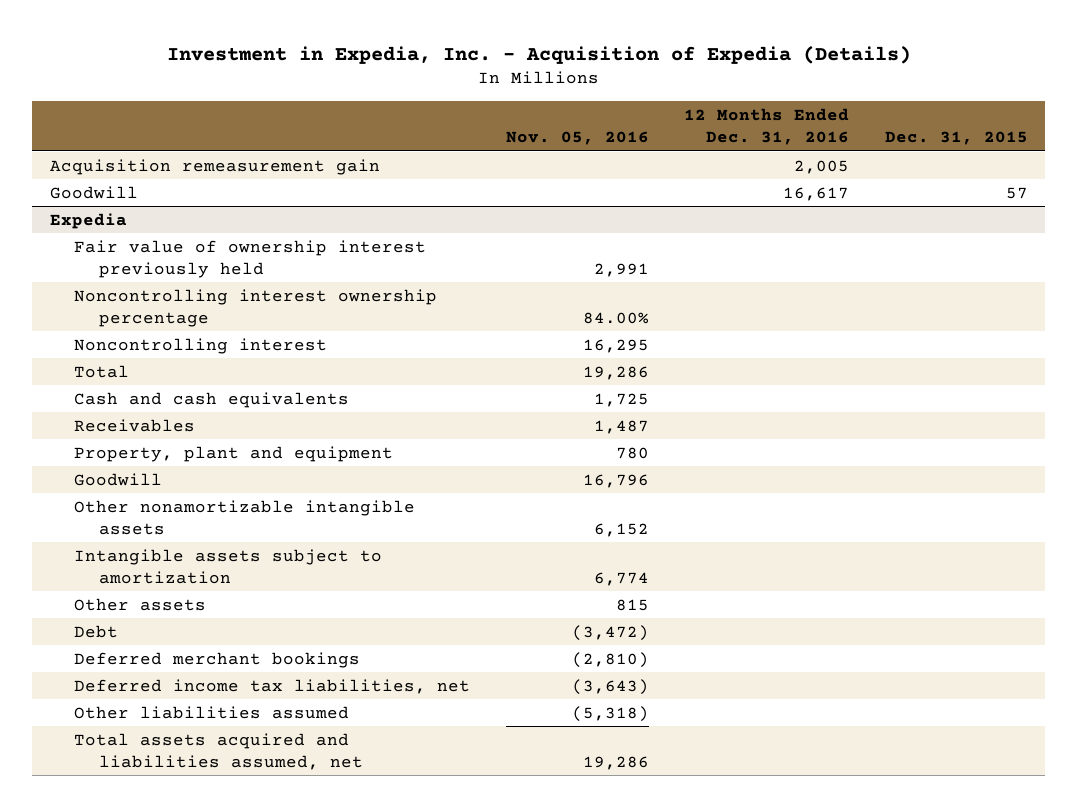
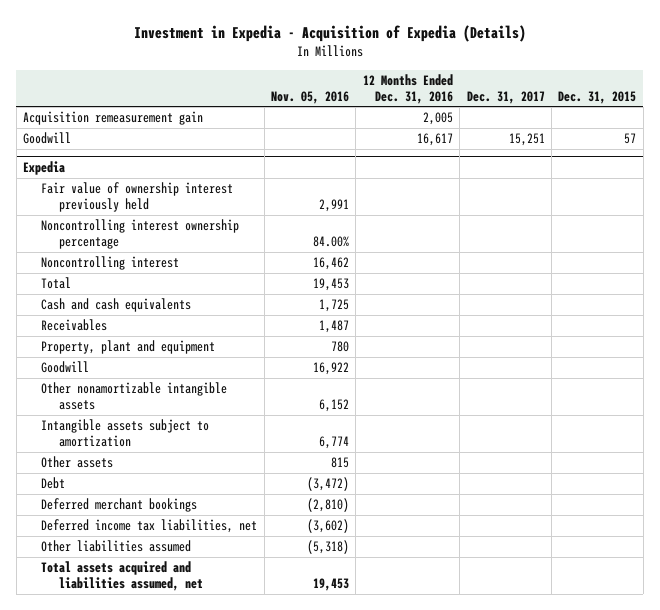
[166,45,911,64] Investment in Expedia, Inc. - Acquisition of Expedia (Details) -> [133,24,526,42] Investment in Expedia - Acquisition of Expedia (Details)
none -> [466,90,545,104] Dec. 31, 2017
[582,338,649,353] 16,295 -> [313,257,350,271] 16,462
[582,365,649,380] 19,286 -> [313,278,350,292] 19,453
[582,473,649,488] 16,796 -> [313,362,350,376] 16,922
[571,678,649,695] (3,643) -> [307,519,350,534] (3,602)
[582,755,649,770] 19,286 -> [313,577,350,591] 19,453

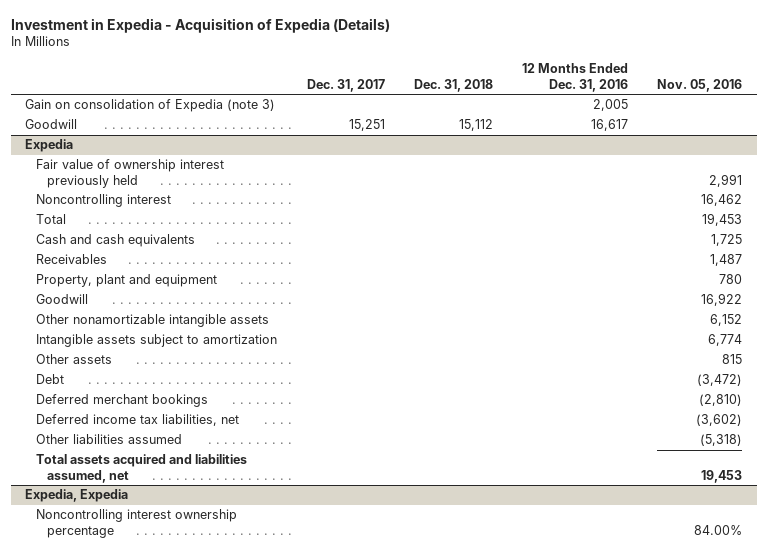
[558,90,637,104] Dec. 31, 2015 -> none
none -> [413,78,493,92] Dec. 31, 2018
[23,111,204,126] Acquisition remeasurement gain -> [25,99,276,113] Gain on consolidation of Expedia (note 3)
[41,219,240,249] Noncontrolling interest ownership percentage -> none
none -> [25,489,129,503] Expedia, Expedia
none -> [36,509,238,538] Noncontrolling interest ownership percentage

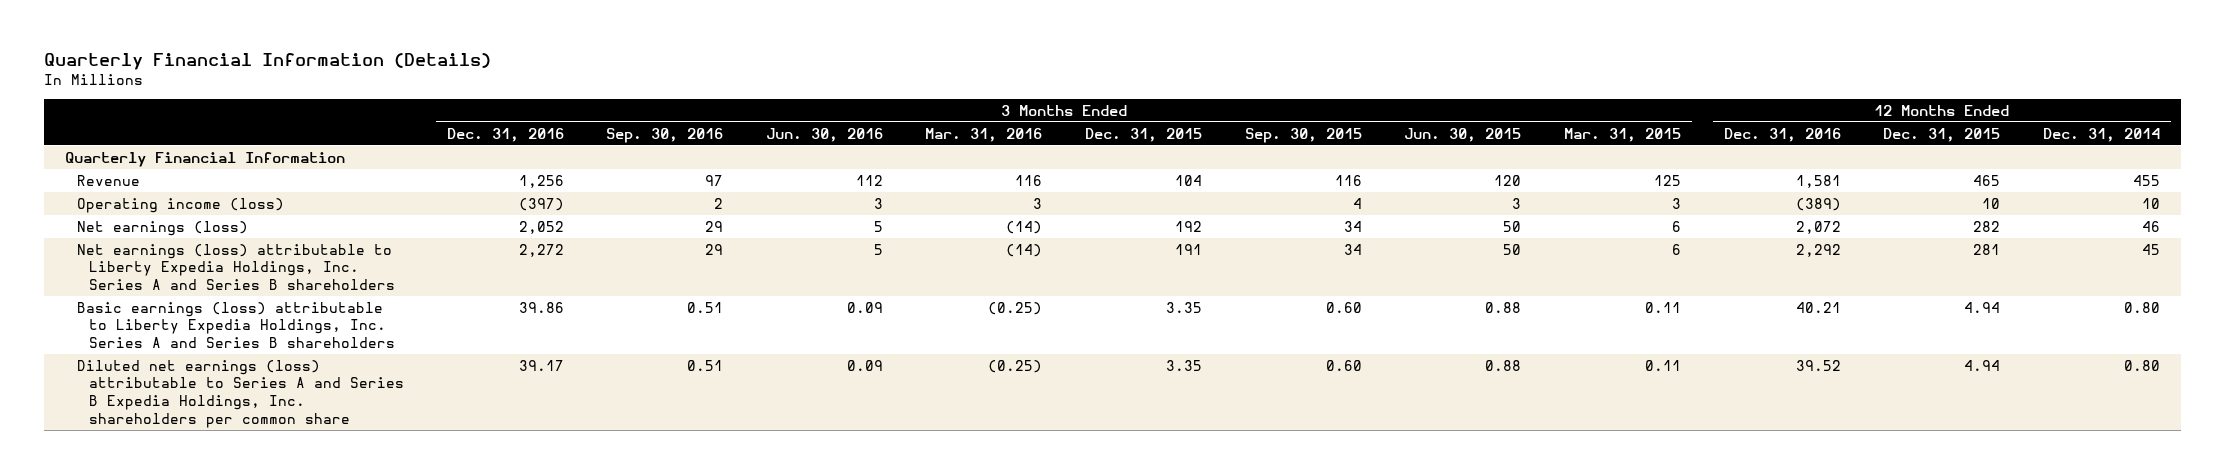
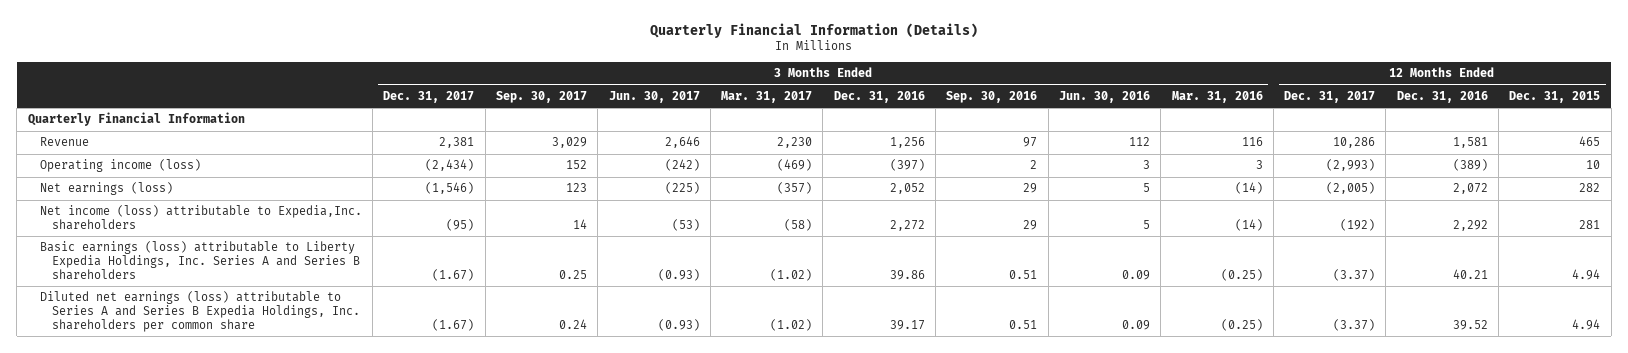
[1085,127,1203,142] Dec. 31, 2015 -> none
[1244,127,1362,143] Sep. 30, 2015 -> none
[1404,127,1522,142] Jun. 30, 2015 -> none
[1563,127,1681,142] Mar. 31, 2015 -> none
[2042,127,2160,142] Dec. 31, 2014 -> none
none -> [383,90,475,103] Dec. 31, 2017
none -> [495,90,587,103] Sep. 30, 2017
none -> [608,90,700,103] Jun. 30, 2017
none -> [721,90,813,103] Mar. 31, 2017
none -> [1284,90,1376,103] Dec. 31, 2017
[76,243,395,291] Net earnings (loss) attributable to Liberty Expedia Holdings, Inc. Series A and Series B shareholders -> [39,205,362,231] Net income (loss) attributable to Expedia,Inc. shareholders

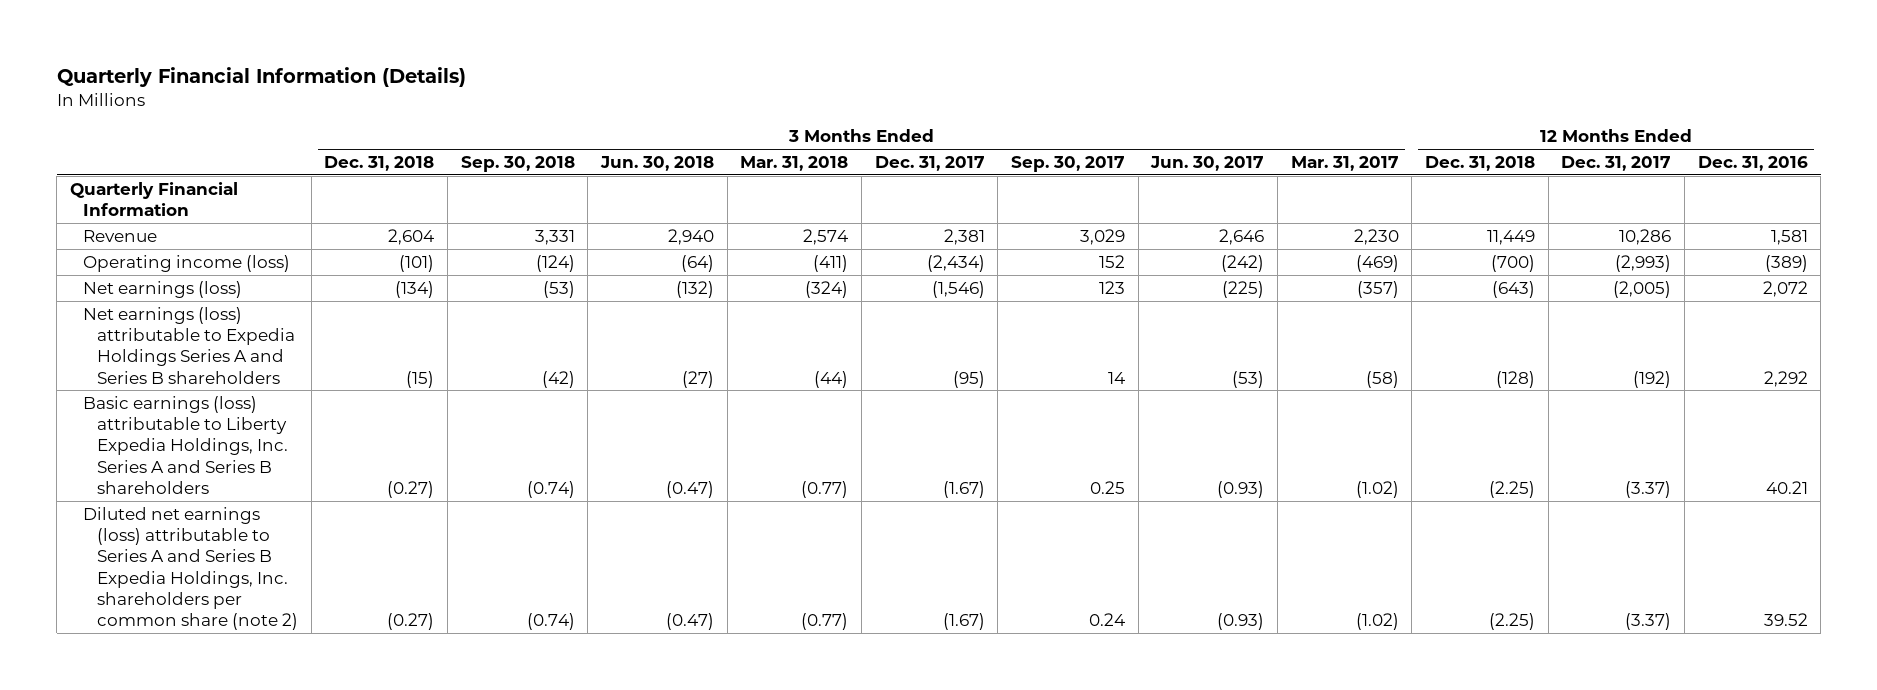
[833,90,925,103] Dec. 31, 2016 -> none
[946,90,1038,103] Sep. 30, 2016 -> none
[1058,90,1150,103] Jun. 30, 2016 -> none
[1171,90,1263,103] Mar. 31, 2016 -> none
[1509,90,1601,103] Dec. 31, 2015 -> none
none -> [324,155,435,171] Dec. 31, 2018
none -> [460,155,575,172] Sep. 30, 2018
none -> [600,155,715,171] Jun. 30, 2018
none -> [740,155,849,171] Mar. 31, 2018
none -> [1425,155,1536,171] Dec. 31, 2018
[39,205,362,231] Net income (loss) attributable to Expedia,Inc. shareholders -> [83,306,296,384] Net earnings (loss) attributable to Expedia Holdings Series A and Series B shareholders
[39,291,360,332] Diluted net earnings (loss) attributable to Series A and Series B Expedia Holdings, Inc. shareholders per common share -> [83,506,299,631] Diluted net earnings (loss) attributable to Series A and Series B Expedia Holdings, Inc. shareholders per common share (note 2)

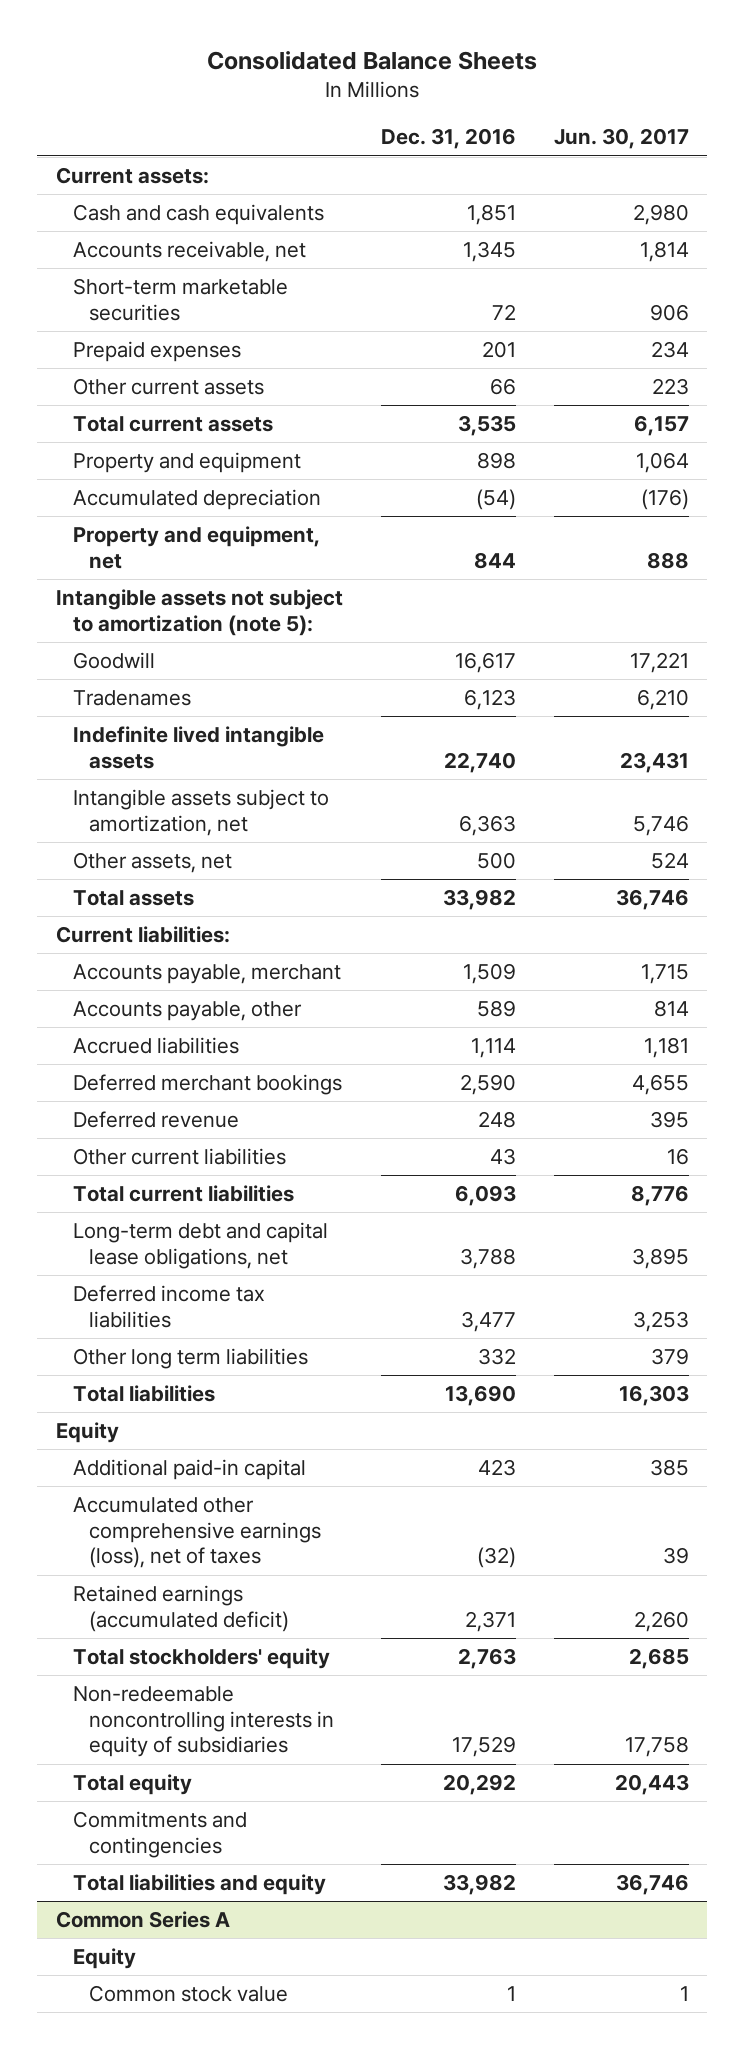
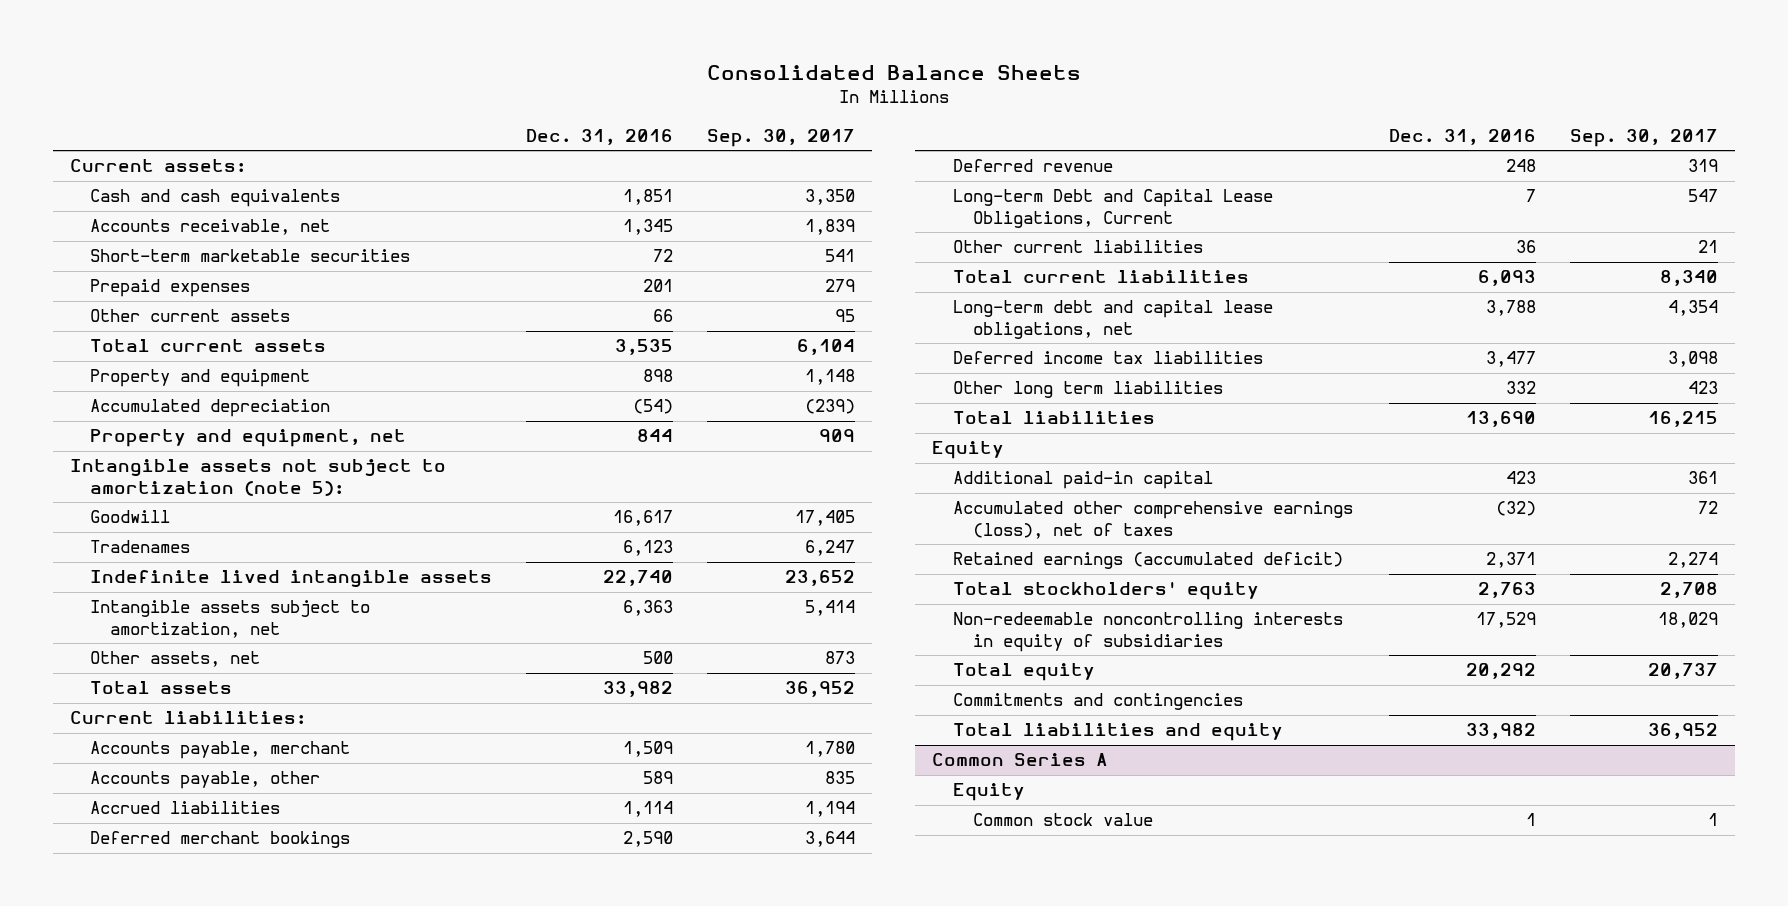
[553,128,689,150] Jun. 30, 2017 -> none
none -> [707,129,856,148] Sep. 30, 2017
none -> [952,189,1273,228] Long-term Debt and Capital Lease Obligations, Current
[489,1148,516,1166] 43 -> [1515,240,1536,254] 36

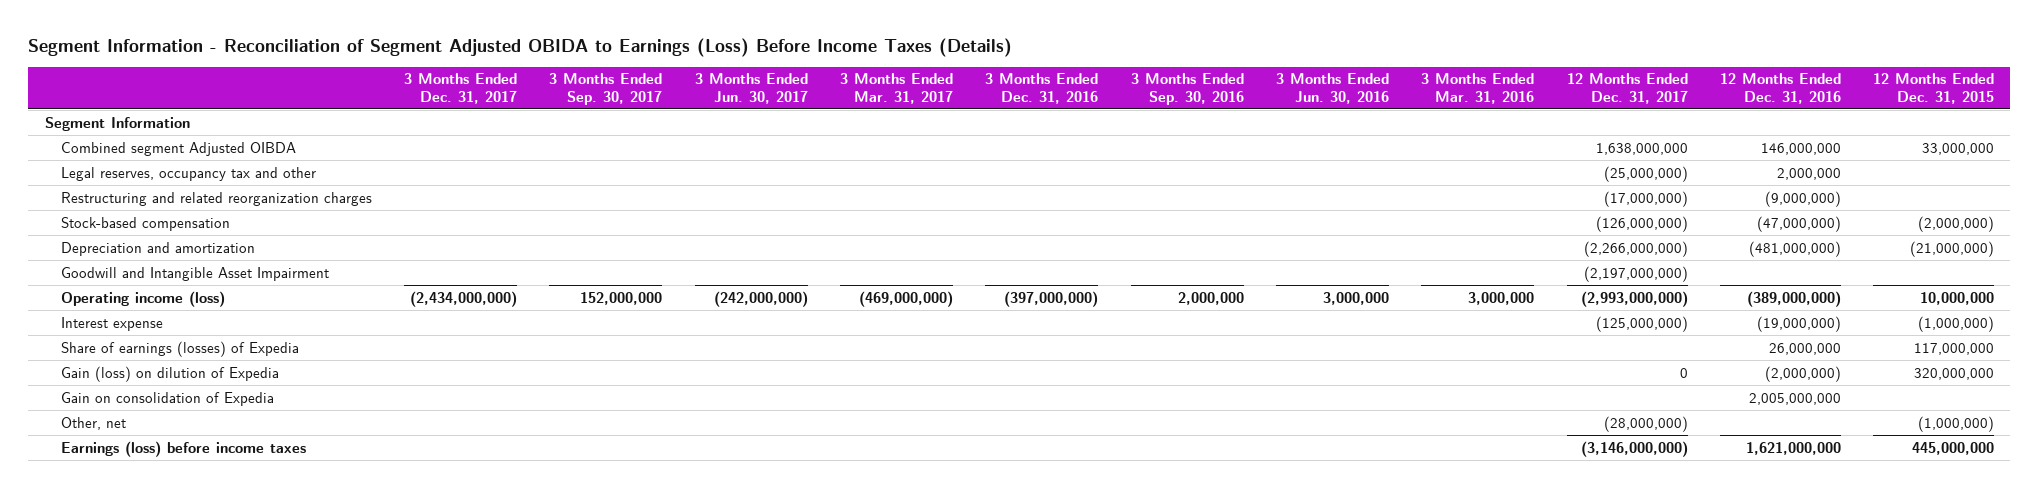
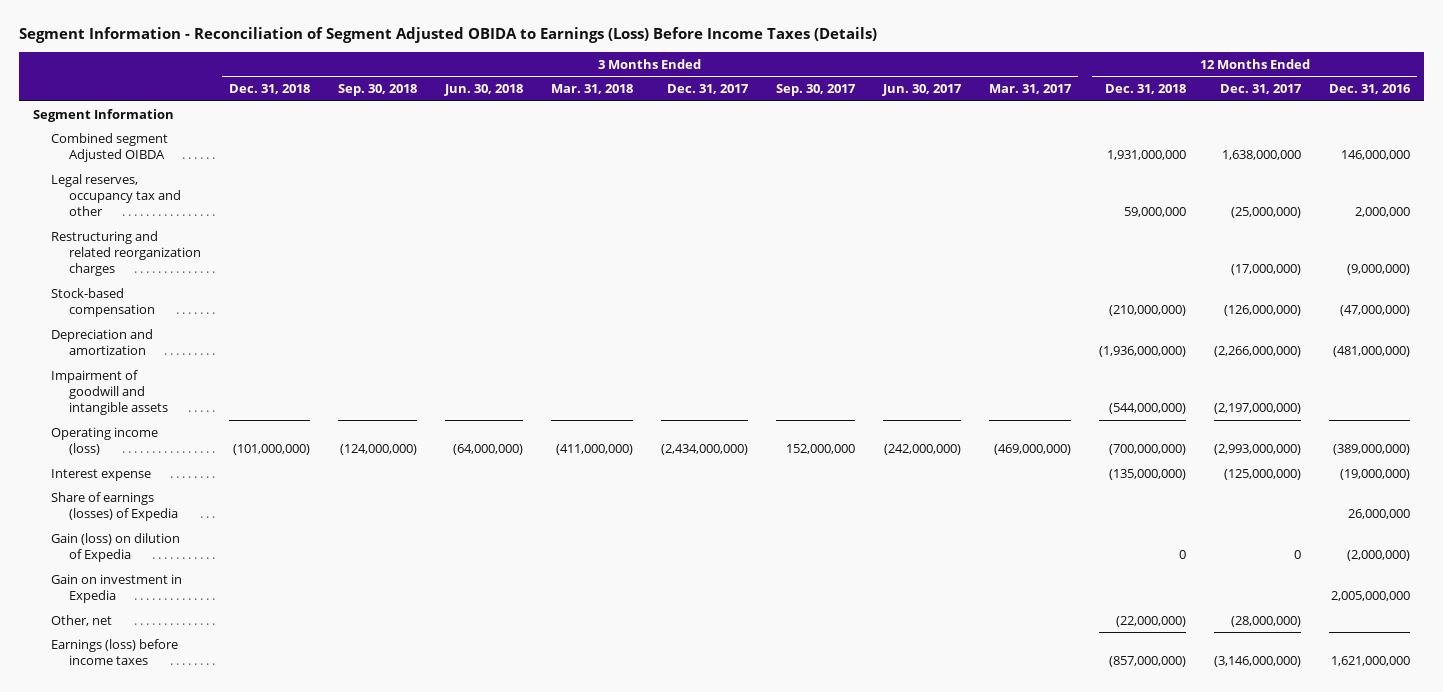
[985,73,1099,104] 3 Months Ended Dec. 31, 2016 -> none
[1130,73,1244,105] 3 Months Ended Sep. 30, 2016 -> none
[1275,73,1389,104] 3 Months Ended Jun. 30, 2016 -> none
[1421,73,1535,104] 3 Months Ended Mar. 31, 2016 -> none
[1873,73,1995,104] 12 Months Ended Dec. 31, 2015 -> none
none -> [229,84,311,95] Dec. 31, 2018
none -> [338,84,418,97] Sep. 30, 2018
none -> [444,84,524,97] Jun. 30, 2018
none -> [551,84,634,95] Mar. 31, 2018
none -> [1105,84,1187,95] Dec. 31, 2018
[60,266,329,281] Goodwill and Intangible Asset Impairment -> [51,369,169,416] Impairment of goodwill and intangible assets
[60,391,274,406] Gain on consolidation of Expedia -> [51,573,183,604] Gain on investment in Expedia

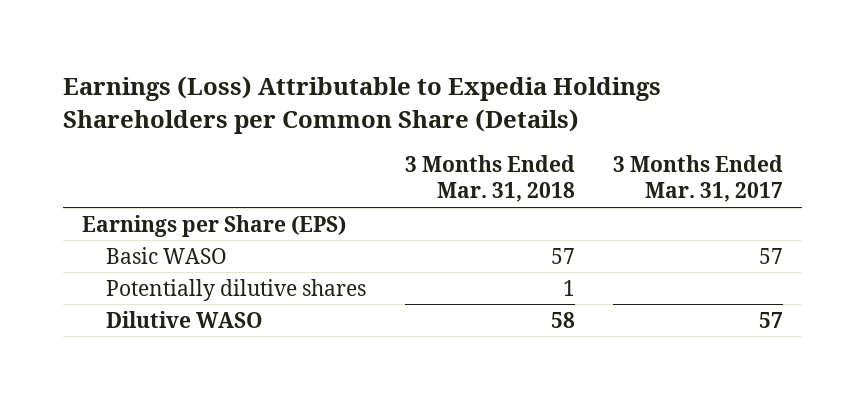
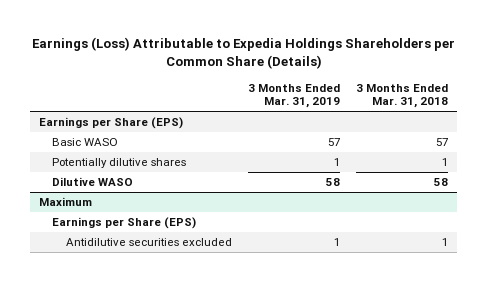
[613,155,784,203] 3 Months Ended Mar. 31, 2017 -> none
none -> [248,83,341,109] 3 Months Ended Mar. 31, 2019
none -> [38,196,92,206] Maximum
none -> [52,216,197,229] Earnings per Share (EPS)
none -> [65,237,232,246] Antidilutive securities excluded

